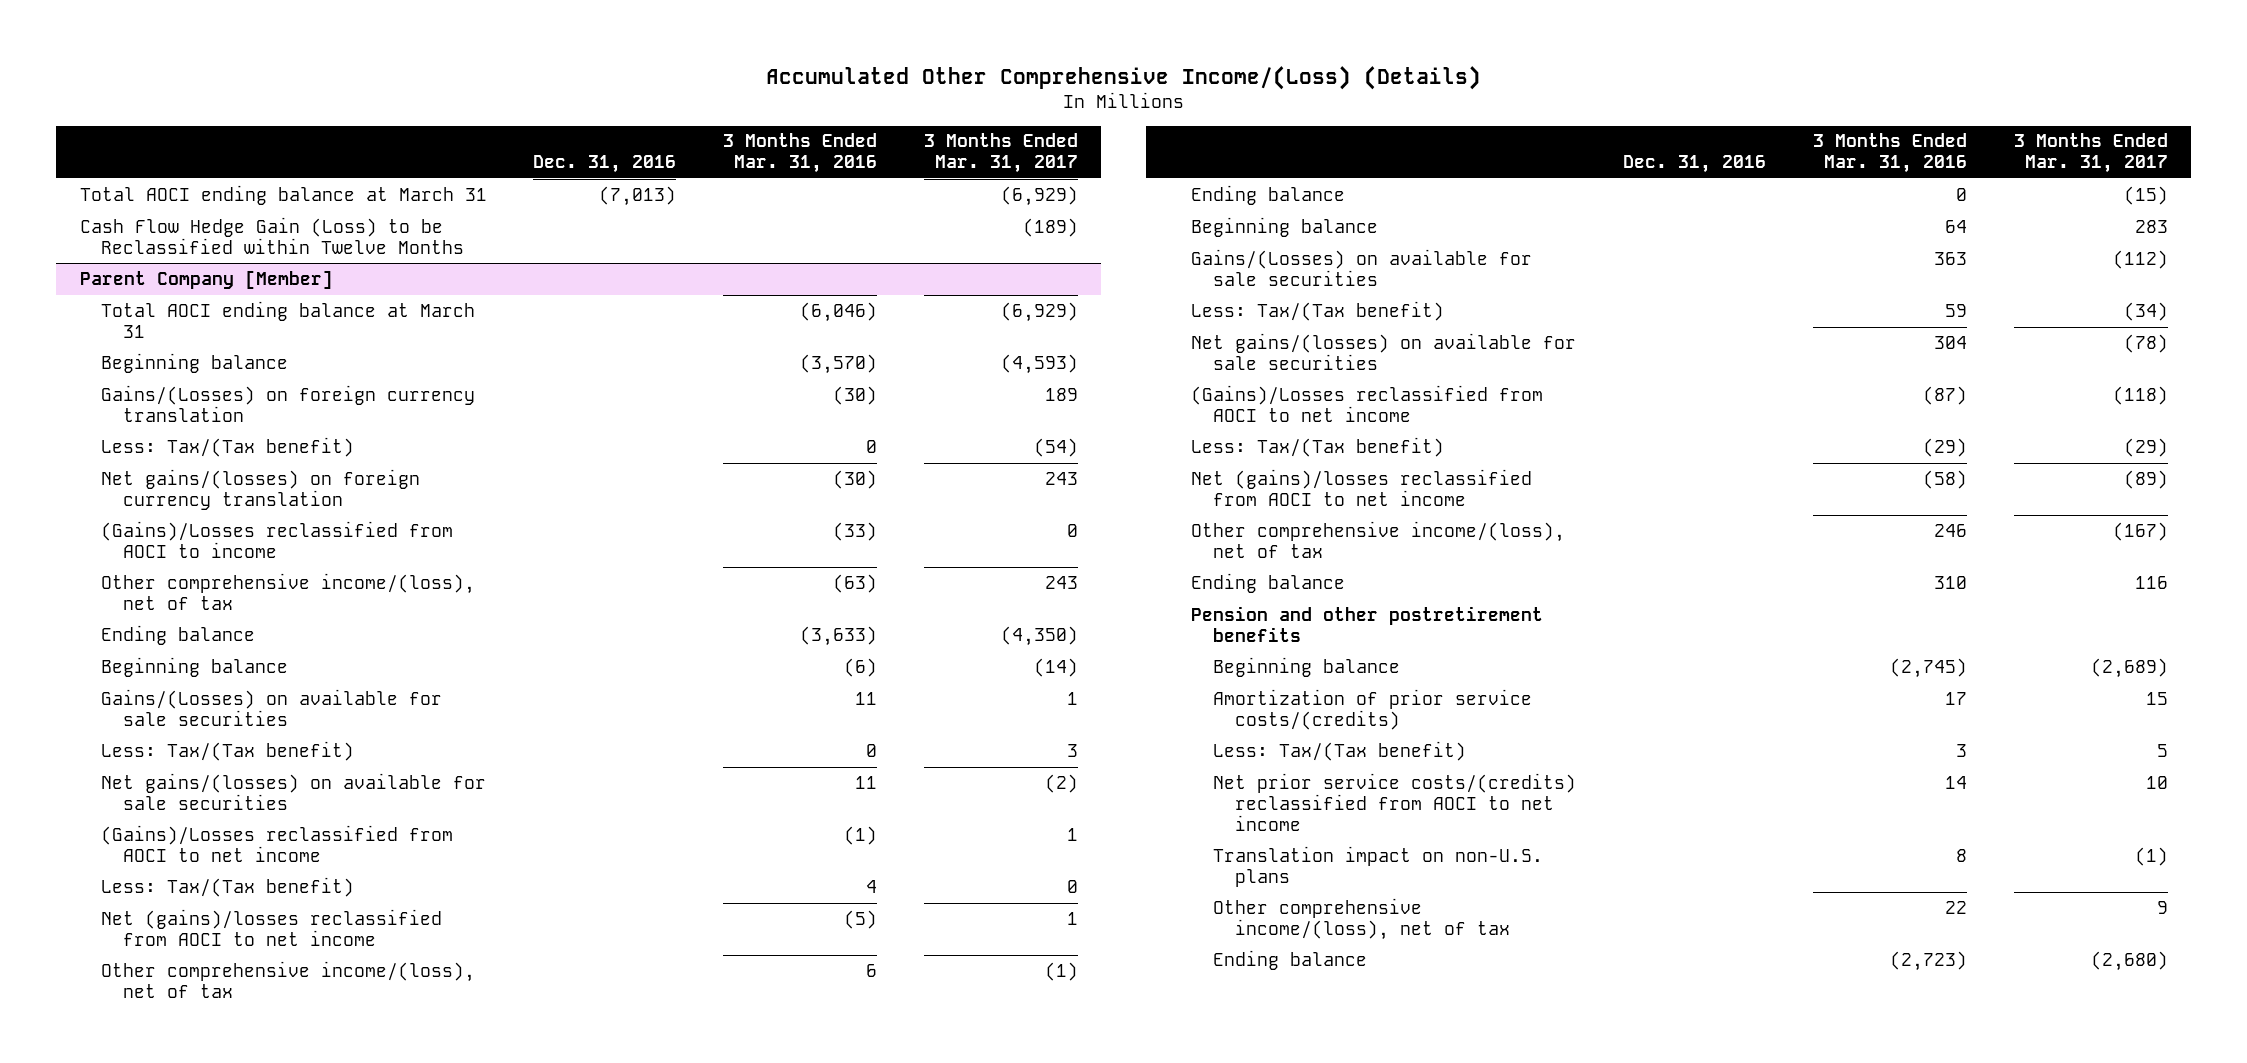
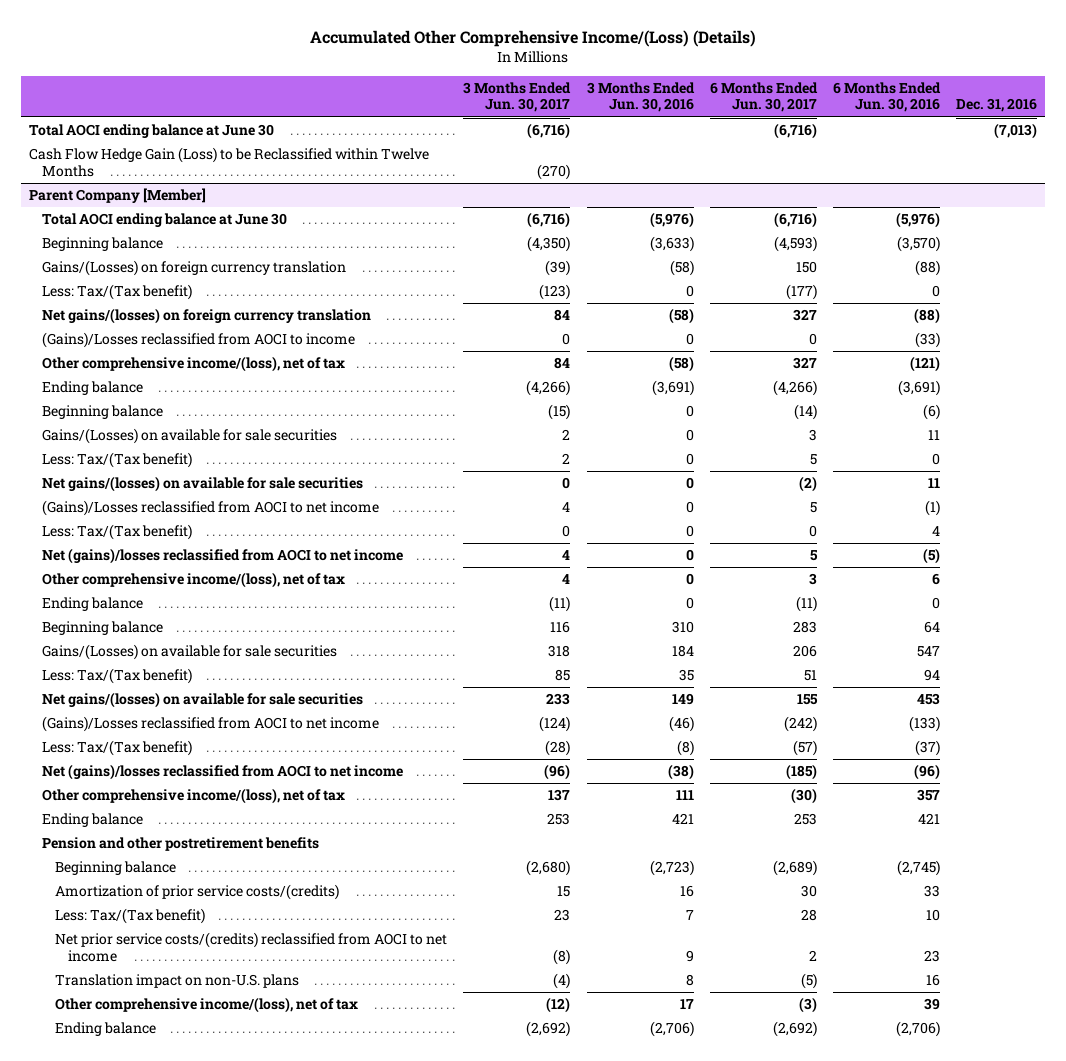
[723,133,878,174] 3 Months Ended Mar. 31, 2016 -> none
[923,133,1078,174] 3 Months Ended Mar. 31, 2017 -> none
none -> [463,81,572,113] 3 Months Ended Jun. 30, 2017
none -> [586,81,695,113] 3 Months Ended Jun. 30, 2016
none -> [709,81,818,113] 6 Months Ended Jun. 30, 2017
none -> [832,81,941,113] 6 Months Ended Jun. 30, 2016
[79,184,487,205] Total AOCI ending balance at March 31 -> [28,124,274,139] Total AOCI ending balance at June 30
[101,300,476,338] Total AOCI ending balance at March 31 -> [42,213,288,228] Total AOCI ending balance at June 30

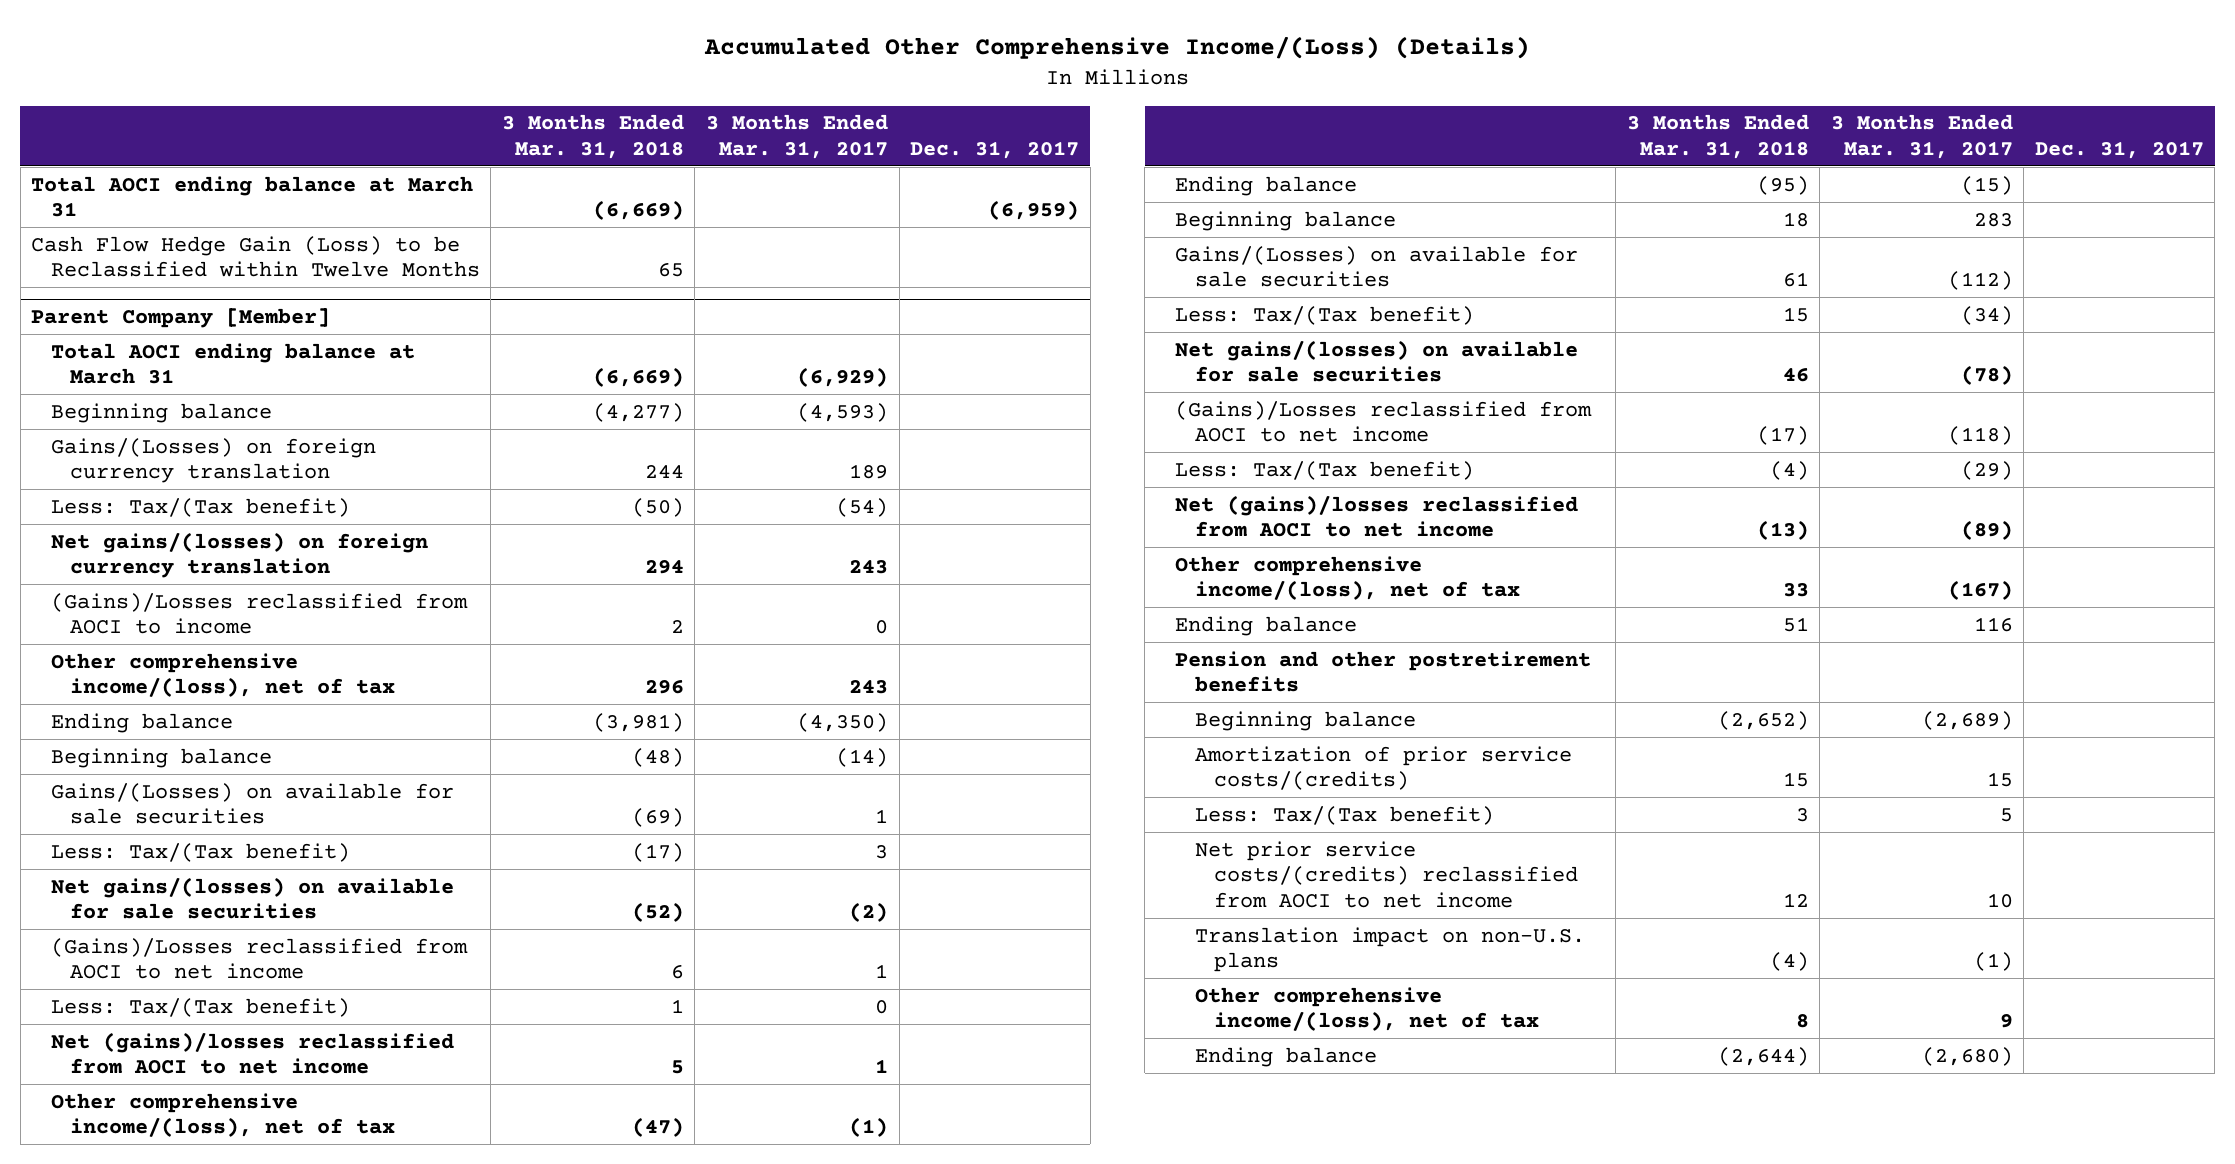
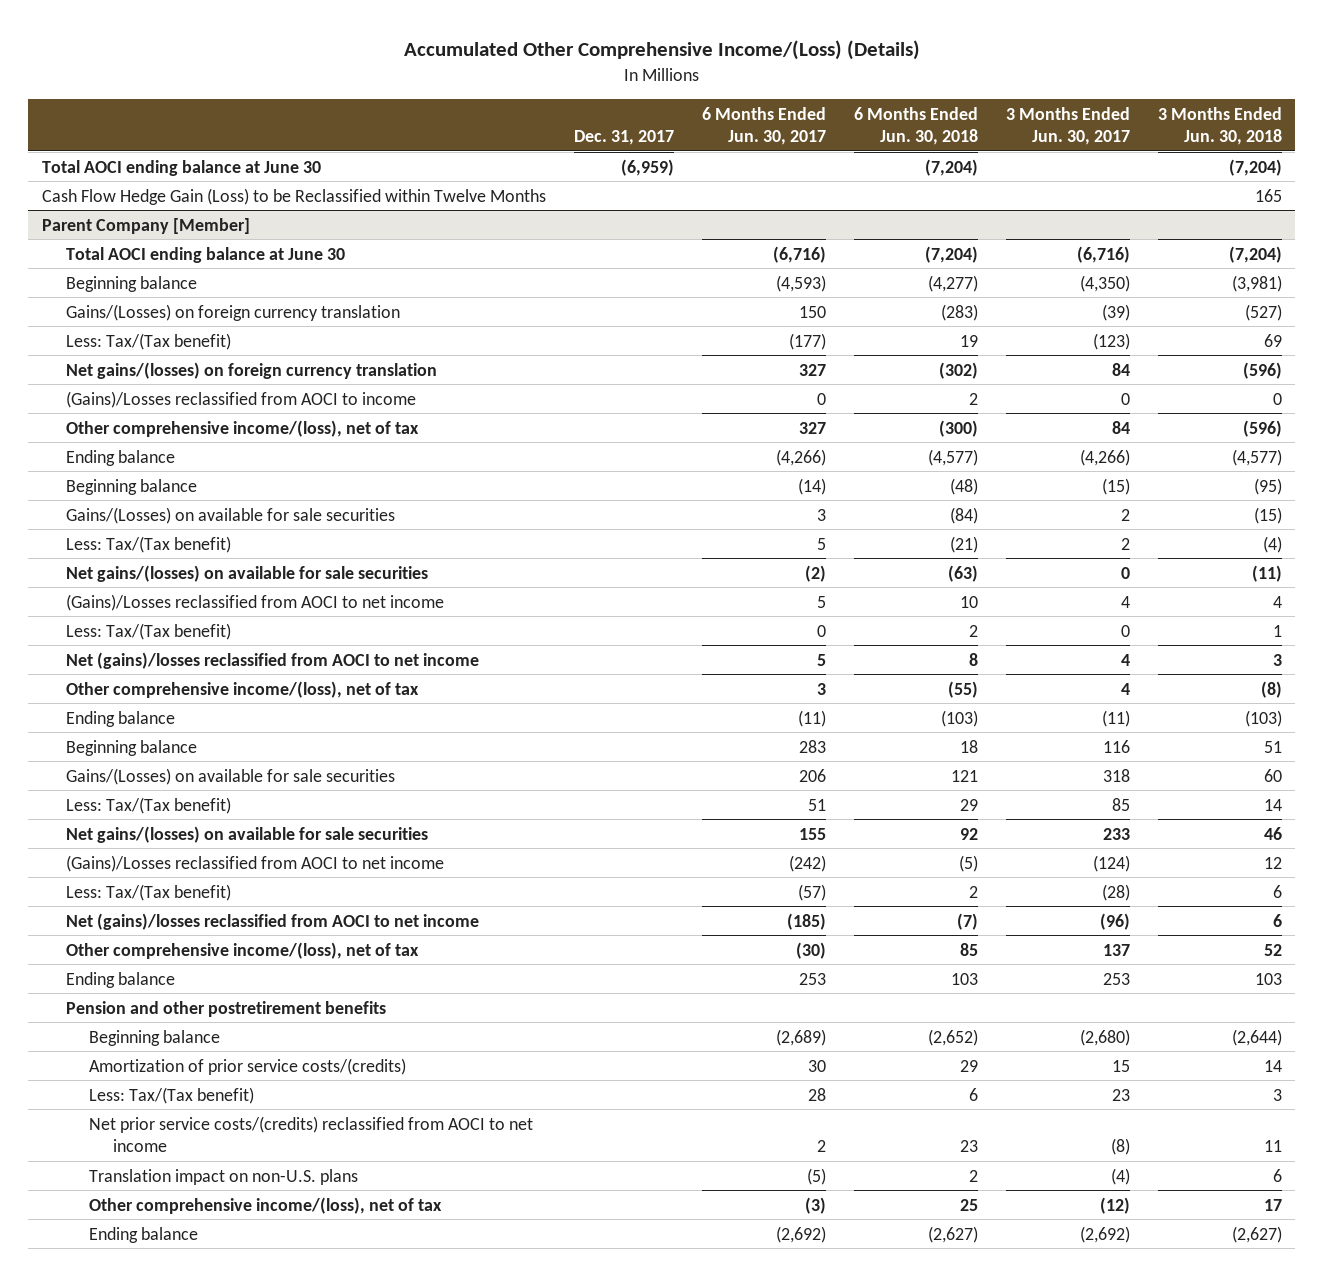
[501,114,684,159] 3 Months Ended Mar. 31, 2018 -> none
[705,114,888,159] 3 Months Ended Mar. 31, 2017 -> none
none -> [701,106,826,146] 6 Months Ended Jun. 30, 2017
none -> [853,106,978,146] 6 Months Ended Jun. 30, 2018
none -> [1005,106,1130,146] 3 Months Ended Jun. 30, 2017
none -> [1157,106,1282,146] 3 Months Ended Jun. 30, 2018
[31,175,474,218] Total AOCI ending balance at March 31 -> [42,159,322,176] Total AOCI ending balance at June 30
[50,342,415,385] Total AOCI ending balance at March 31 -> [65,246,345,263] Total AOCI ending balance at June 30

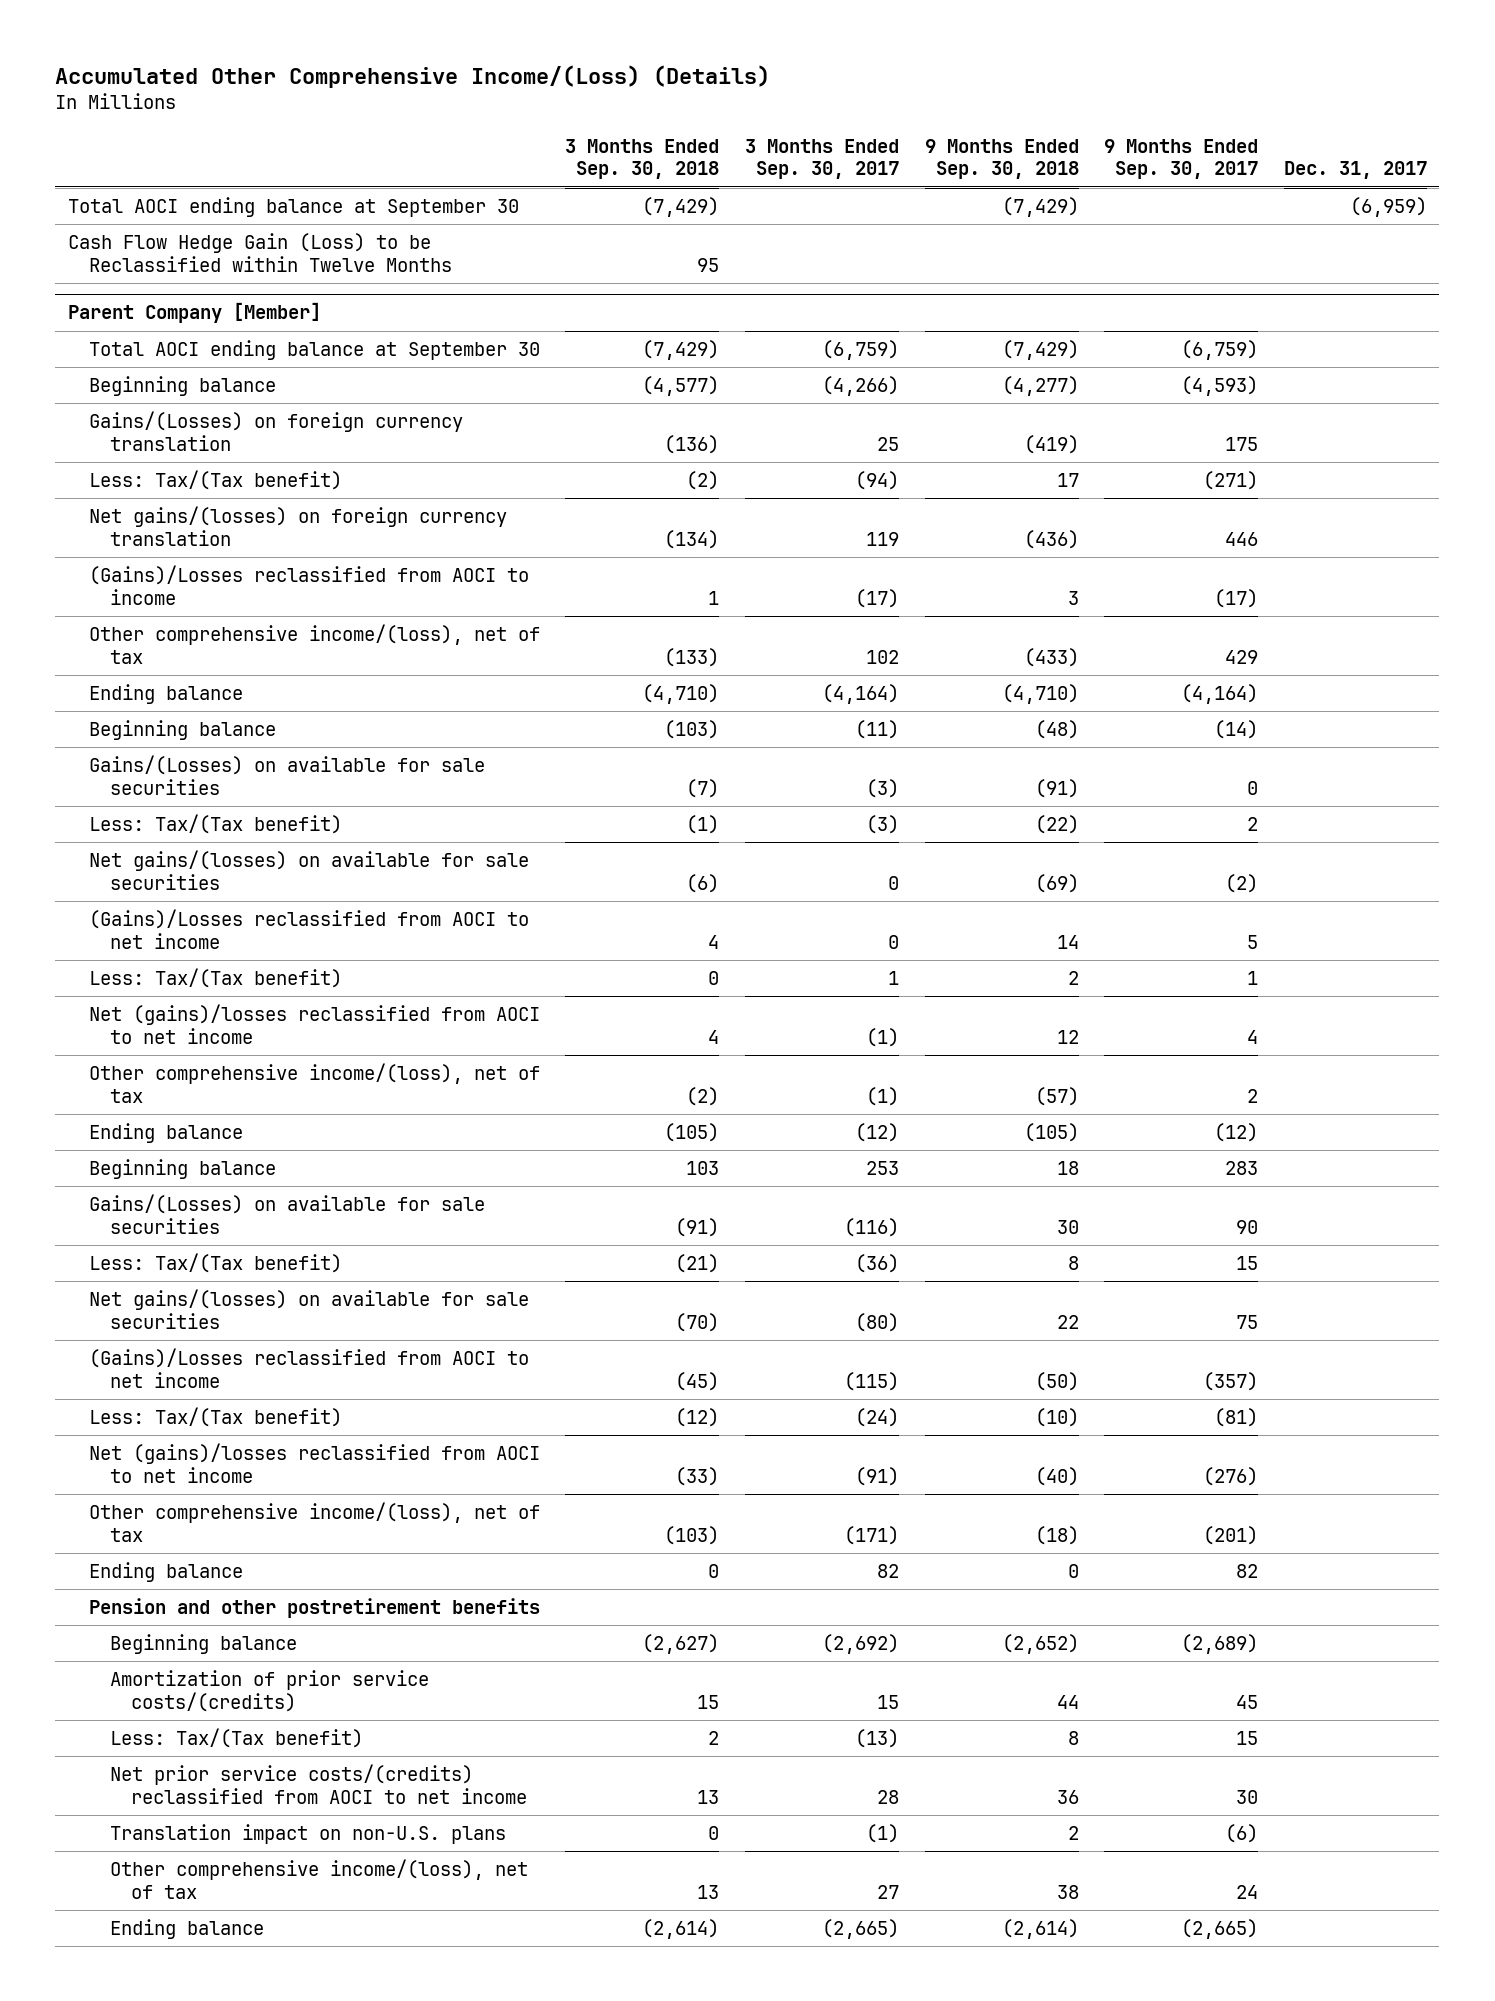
[701,106,826,146] 6 Months Ended Jun. 30, 2017 -> none
[853,106,978,146] 6 Months Ended Jun. 30, 2018 -> none
[1005,106,1130,146] 3 Months Ended Jun. 30, 2017 -> none
[1157,106,1282,146] 3 Months Ended Jun. 30, 2018 -> none
none -> [565,138,720,180] 3 Months Ended Sep. 30, 2018
none -> [744,138,899,180] 3 Months Ended Sep. 30, 2017
none -> [924,138,1079,180] 9 Months Ended Sep. 30, 2018
none -> [1104,138,1259,180] 9 Months Ended Sep. 30, 2017
[42,159,322,176] Total AOCI ending balance at June 30 -> [67,197,519,218] Total AOCI ending balance at September 30
[65,246,345,263] Total AOCI ending balance at June 30 -> [88,340,540,361] Total AOCI ending balance at September 30

